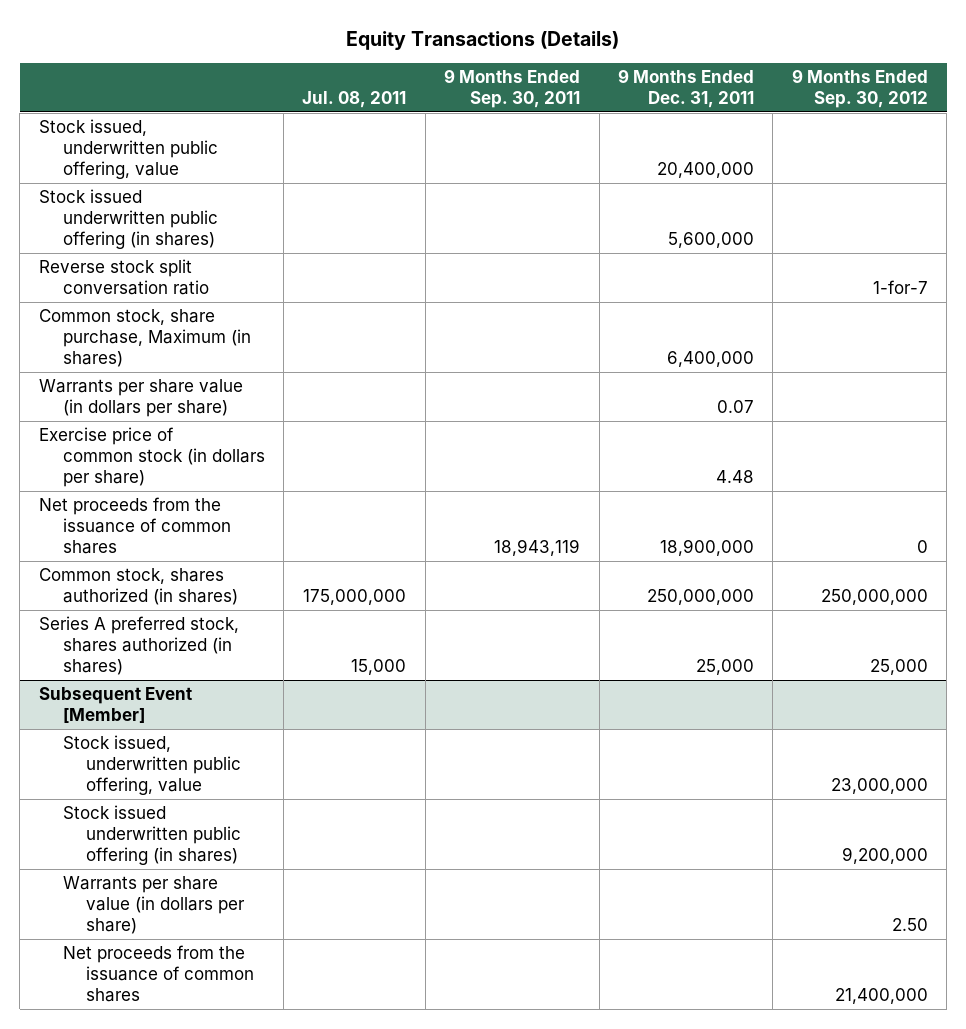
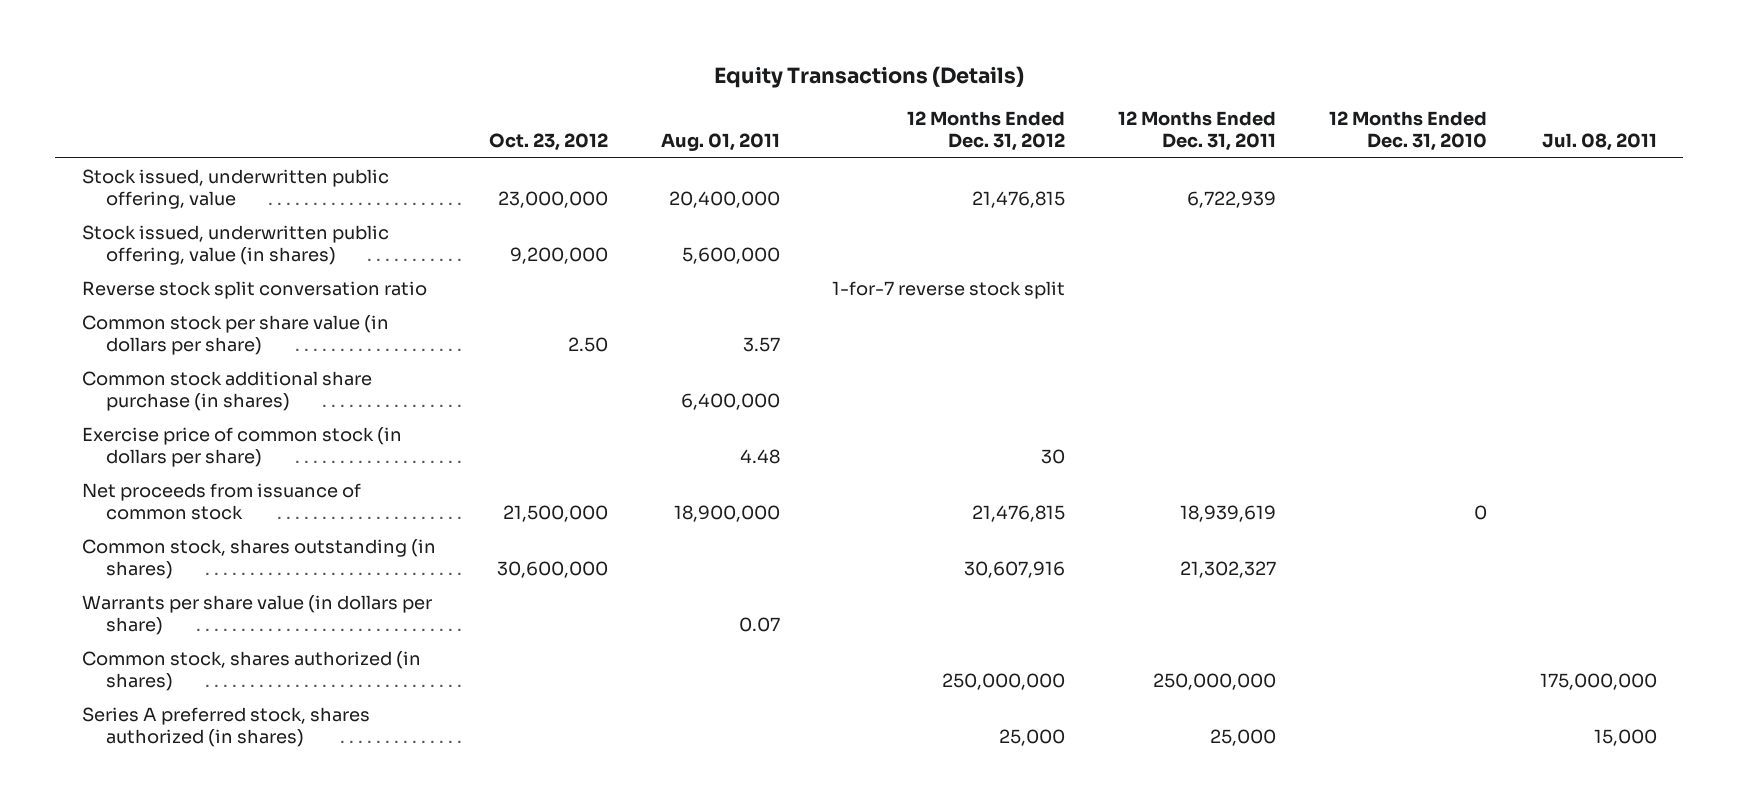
[444,69,581,109] 9 Months Ended Sep. 30, 2011 -> none
[617,69,754,109] 9 Months Ended Dec. 31, 2011 -> none
[791,69,928,109] 9 Months Ended Sep. 30, 2012 -> none
none -> [488,133,608,152] Oct. 23, 2012
none -> [660,133,780,152] Aug. 01, 2011
none -> [907,111,1066,152] 12 Months Ended Dec. 31, 2012
none -> [1118,111,1277,152] 12 Months Ended Dec. 31, 2011
none -> [1329,111,1488,152] 12 Months Ended Dec. 31, 2010
[38,189,218,250] Stock issued underwritten public offering (in shares) -> [81,224,389,265] Stock issued, underwritten public offering, value (in shares)
none -> [81,314,389,355] Common stock per share value (in dollars per share)
[38,309,251,368] Common stock, share purchase, Maximum (in shares) -> [81,370,372,411] Common stock additional share purchase (in shares)
[38,497,231,555] Net proceeds from the issuance of common shares -> [81,482,361,520] Net proceeds from issuance of common stock
none -> [81,538,436,579] Common stock, shares outstanding (in shares)
[38,379,243,418] Warrants per share value (in dollars per share) -> [81,594,432,635] Warrants per share value (in dollars per share)
[38,687,192,724] Subsequent Event [Member] -> none
[62,735,242,796] Stock issued, underwritten public offering, value -> none
[62,805,242,866] Stock issued underwritten public offering (in shares) -> none
[62,876,246,935] Warrants per share value (in dollars per share) -> none
[62,945,255,1003] Net proceeds from the issuance of common shares -> none

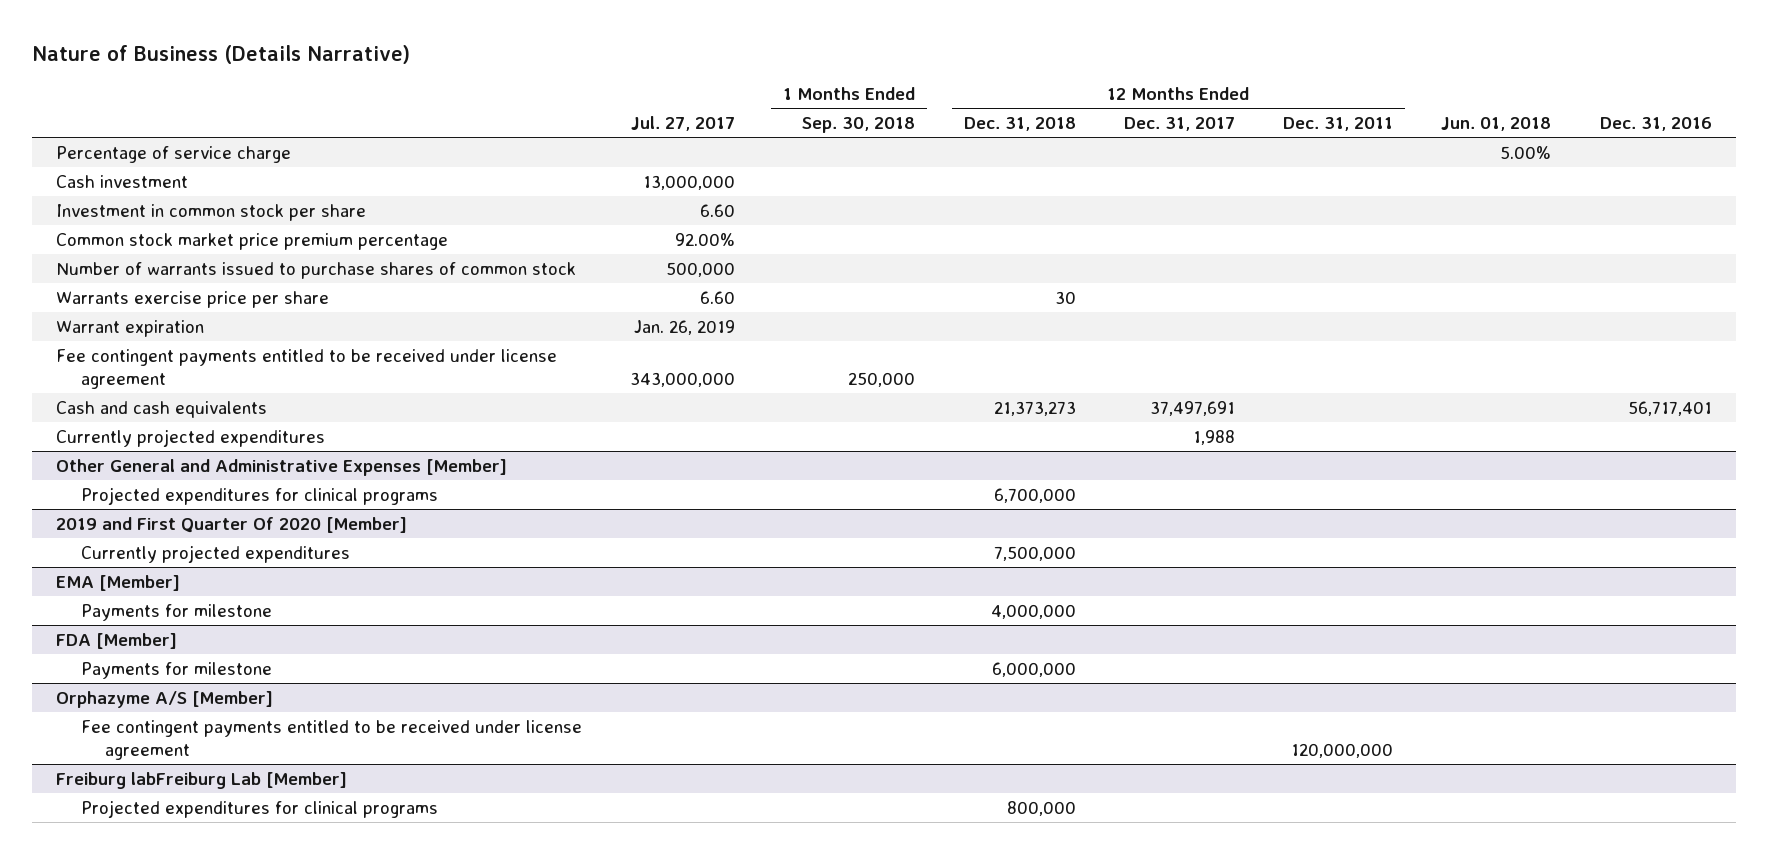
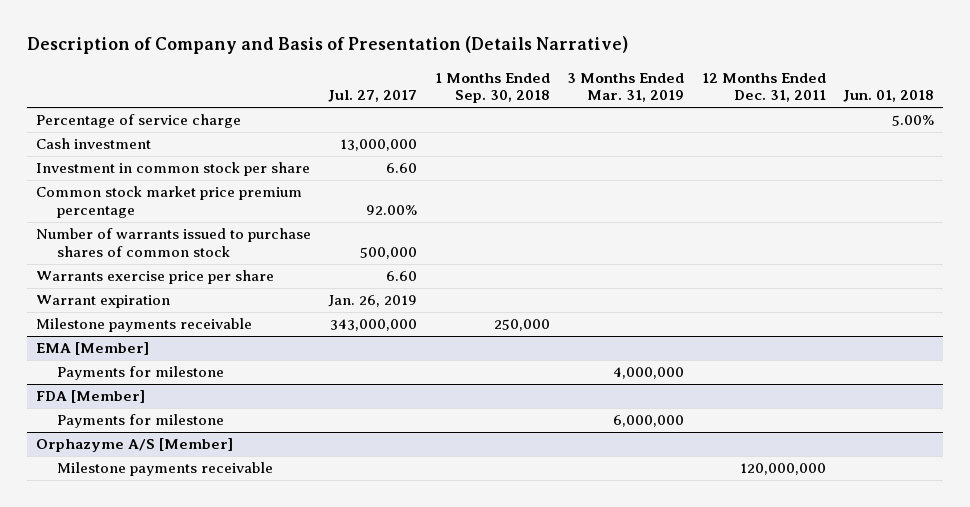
[32,45,411,65] Nature of Business (Details Narrative) -> [27,36,629,55] Description of Company and Basis of Presentation (Details Narrative)
[963,117,1076,132] Dec. 31, 2018 -> none
[1123,117,1235,132] Dec. 31, 2017 -> none
[1599,117,1712,132] Dec. 31, 2016 -> none
none -> [567,72,685,103] 3 Months Ended Mar. 31, 2019
[56,400,268,418] Cash and cash equivalents -> none
[56,428,326,447] Currently projected expenditures -> none
[56,458,508,476] Other General and Administrative Expenses [Member] -> none
[80,486,438,505] Projected expenditures for clinical programs -> none
[56,516,408,533] 2019 and First Quarter Of 2020 [Member] -> none
[80,544,350,563] Currently projected expenditures -> none
[56,348,558,390] Fee contingent payments entitled to be received under license agreement -> [35,318,252,333] Milestone payments receivable
[80,719,582,761] Fee contingent payments entitled to be received under license agreement -> none
[56,771,348,789] Freiburg labFreiburg Lab [Member] -> none
[80,799,438,818] Projected expenditures for clinical programs -> none
none -> [57,462,274,477] Milestone payments receivable

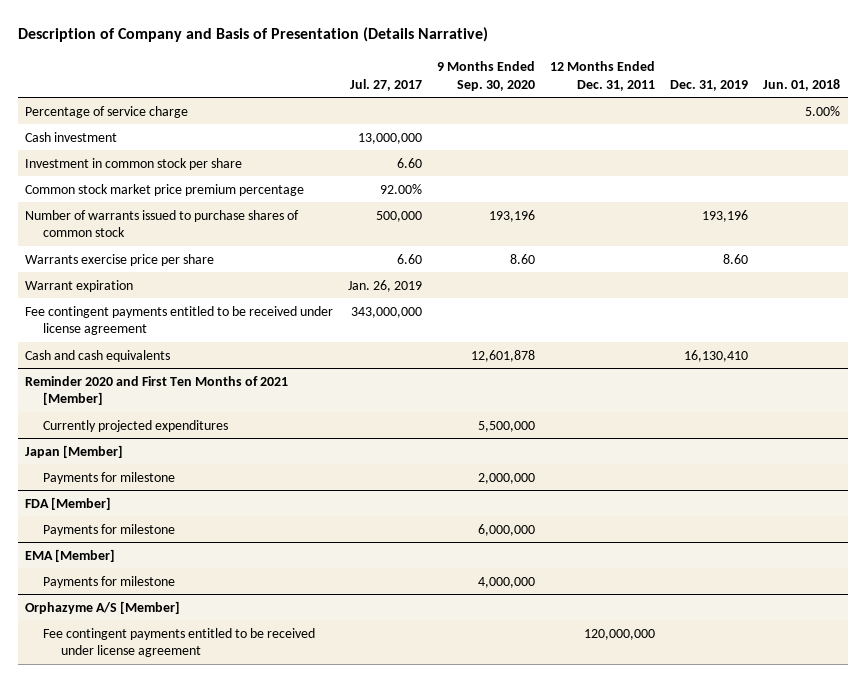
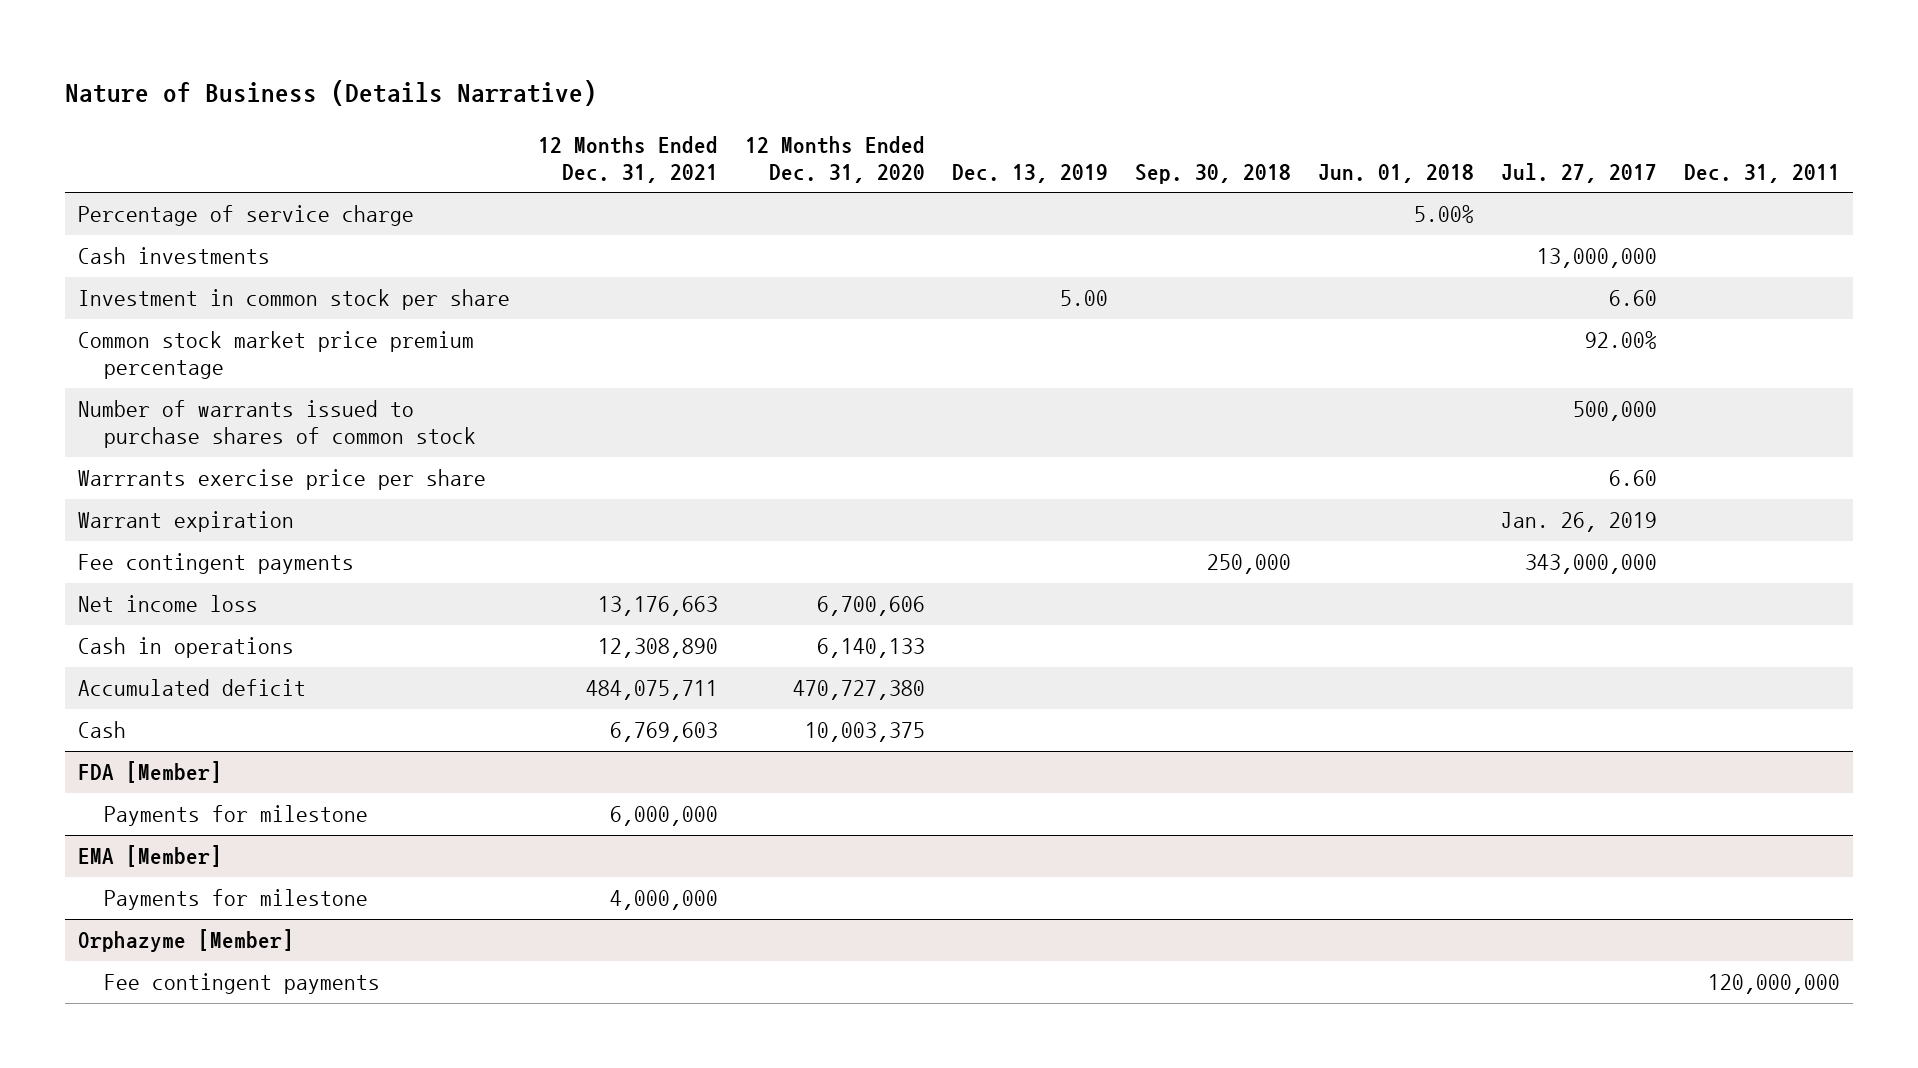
[17,27,488,43] Description of Company and Basis of Presentation (Details Narrative) -> [64,79,597,106] Nature of Business (Details Narrative)
[437,60,536,91] 9 Months Ended Sep. 30, 2020 -> none
[550,60,656,91] 12 Months Ended Dec. 31, 2011 -> none
[670,79,749,91] Dec. 31, 2019 -> none
none -> [537,135,718,183] 12 Months Ended Dec. 31, 2021
none -> [744,135,925,183] 12 Months Ended Dec. 31, 2020
none -> [951,163,1108,183] Dec. 13, 2019
none -> [1134,163,1291,184] Sep. 30, 2018
none -> [1683,163,1840,183] Dec. 31, 2011
[25,131,118,142] Cash investment -> [78,247,271,265] Cash investments
[25,253,215,266] Warrants exercise price per share -> [78,469,487,491] Warrrants exercise price per share
[25,375,289,406] Reminder 2020 and First Ten Months of 2021 [Member] -> none
[43,419,229,432] Currently projected expenditures -> none
[25,444,124,458] Japan [Member] -> none
[43,471,176,484] Payments for milestone -> none
[25,305,334,336] Fee contingent payments entitled to be received under license agreement -> [78,553,355,575] Fee contingent payments
none -> [78,595,259,613] Net income loss
none -> [78,637,295,659] Cash in operations
none -> [78,679,307,697] Accumulated deficit
[25,349,171,362] Cash and cash equivalents -> [78,721,127,739] Cash
[25,600,181,614] Orphazyme A/S [Member] -> [78,929,295,953] Orphazyme [Member]
[43,627,316,658] Fee contingent payments entitled to be received under license agreement -> [104,973,381,995] Fee contingent payments

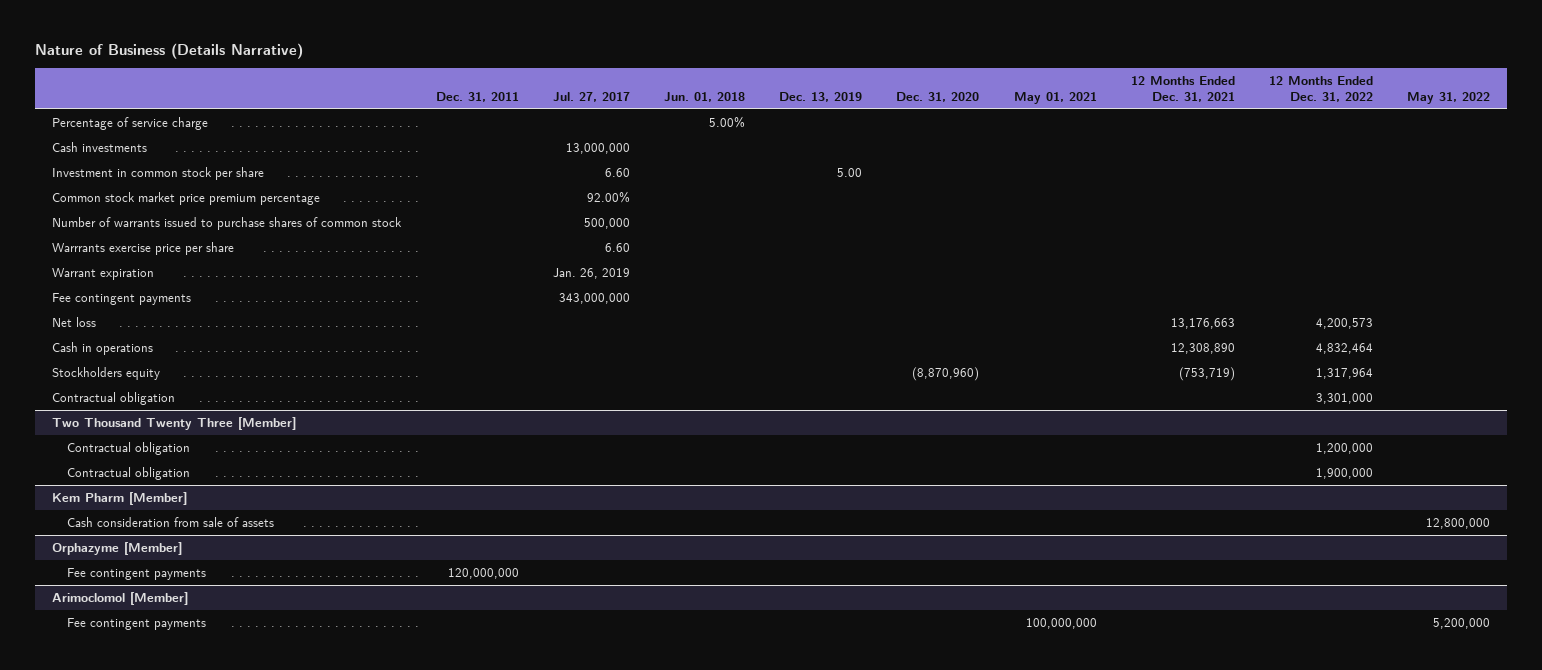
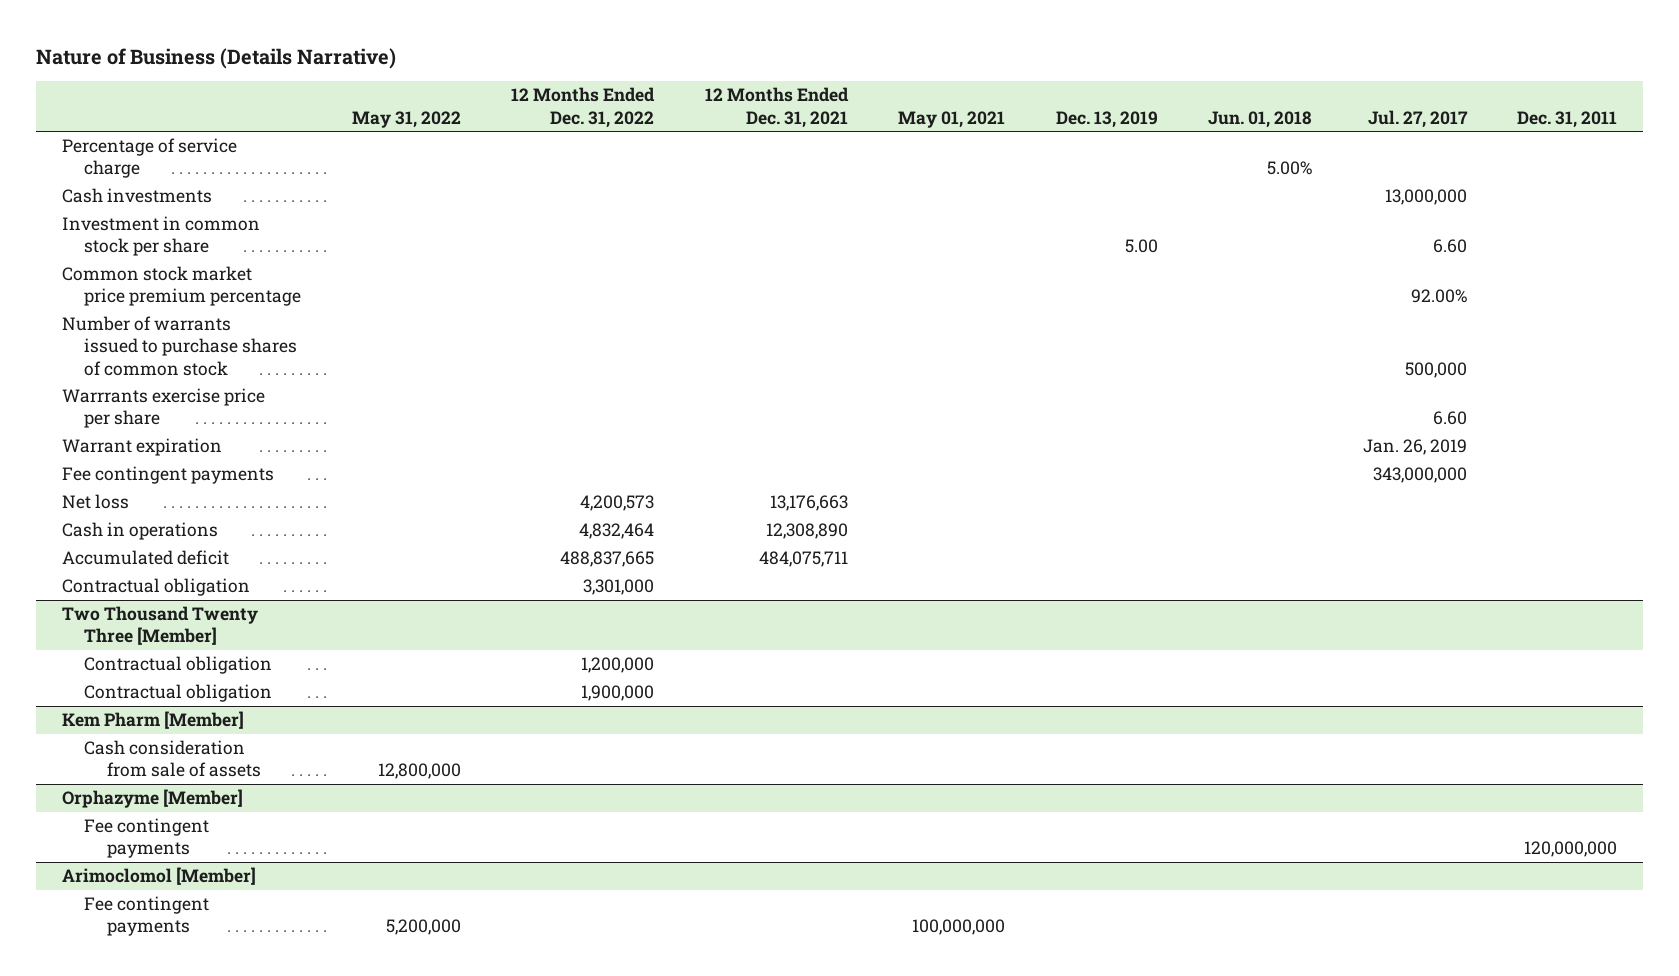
[896,91,980,102] Dec. 31, 2020 -> none
[52,366,161,380] Stockholders equity -> none
none -> [61,550,229,566] Accumulated deficit

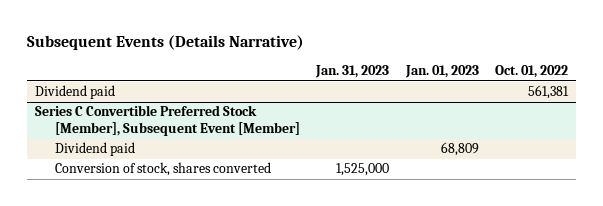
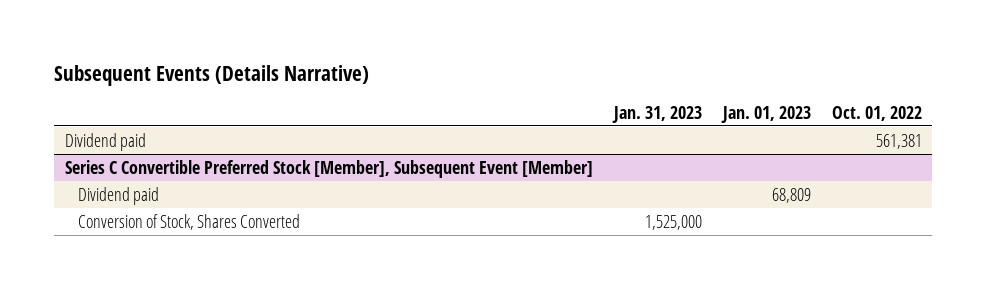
[55,162,272,177] Conversion of stock, shares converted -> [77,213,300,230] Conversion of Stock, Shares Converted

